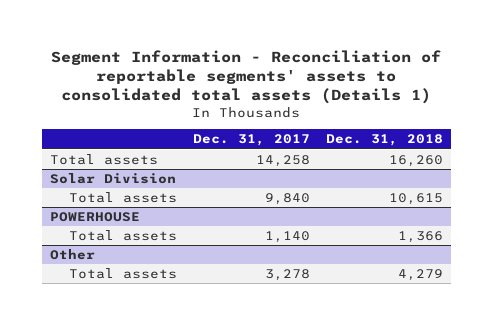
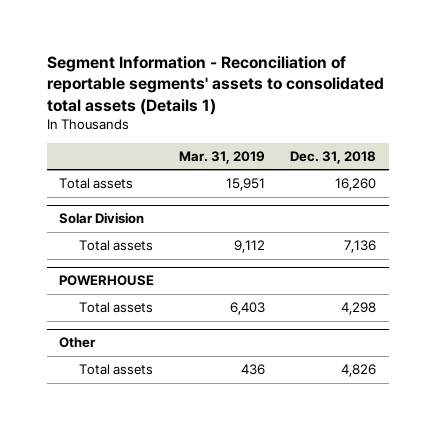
[192,134,310,147] Dec. 31, 2017 -> none
none -> [179,150,266,164] Mar. 31, 2019
[388,192,443,205] 10,615 -> [344,240,377,254] 7,136
[397,230,443,243] 1,366 -> [341,302,377,316] 4,298
[397,268,443,281] 4,279 -> [341,364,377,378] 4,826

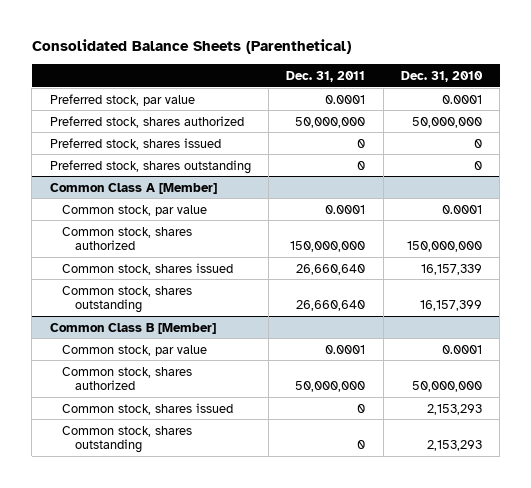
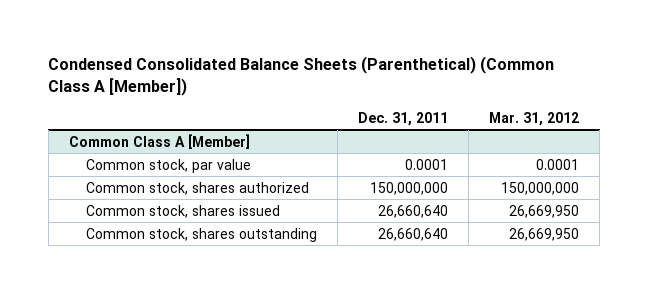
[31,39,351,55] Consolidated Balance Sheets (Parenthetical) -> [48,56,555,97] Condensed Consolidated Balance Sheets (Parenthetical) (Common Class A [Member])
[400,70,483,82] Dec. 31, 2010 -> none
none -> [489,111,580,126] Mar. 31, 2012
[49,93,195,106] Preferred stock, par value -> none
[49,115,244,128] Preferred stock, shares authorized -> none
[49,137,221,150] Preferred stock, shares issued -> none
[49,159,251,174] Preferred stock, shares outstanding -> none
[49,322,216,334] Common Class B [Member] -> none
[62,344,208,356] Common stock, par value -> none
[62,366,193,391] Common stock, shares authorized -> none
[62,402,234,415] Common stock, shares issued -> none
[62,425,193,454] Common stock, shares outstanding -> none

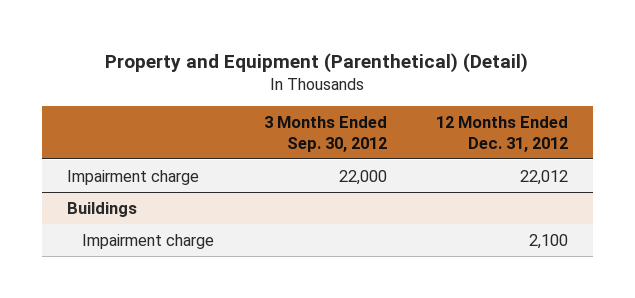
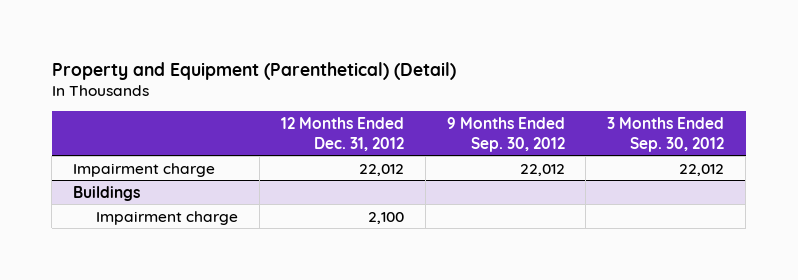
none -> [446,117,565,152] 9 Months Ended Sep. 30, 2012
[338,169,387,185] 22,000 -> [679,163,725,176] 22,012

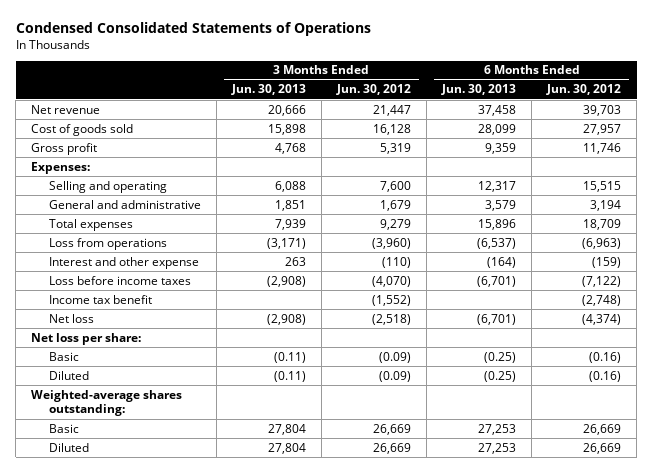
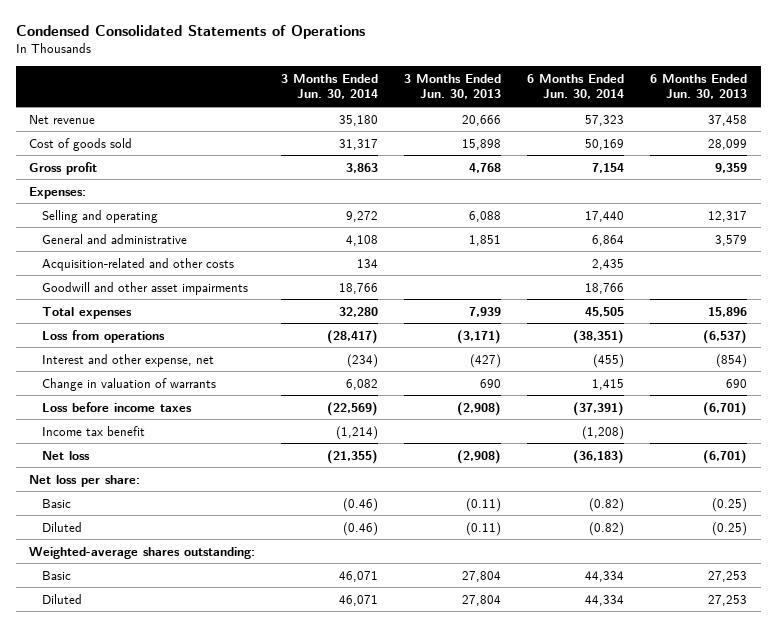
[335,84,411,96] Jun. 30, 2012 -> none
[546,84,622,96] Jun. 30, 2012 -> none
none -> [281,73,379,100] 3 Months Ended Jun. 30, 2014
none -> [527,73,625,100] 6 Months Ended Jun. 30, 2014
none -> [41,257,234,271] Acquisition-related and other costs
none -> [41,281,248,295] Goodwill and other asset impairments
[48,256,199,269] Interest and other expense -> [41,353,214,367] Interest and other expense, net
[284,256,306,266] 263 -> [470,353,502,368] (427)
[487,256,517,268] (164) -> [716,353,748,368] (854)
none -> [41,377,216,391] Change in valuation of warrants

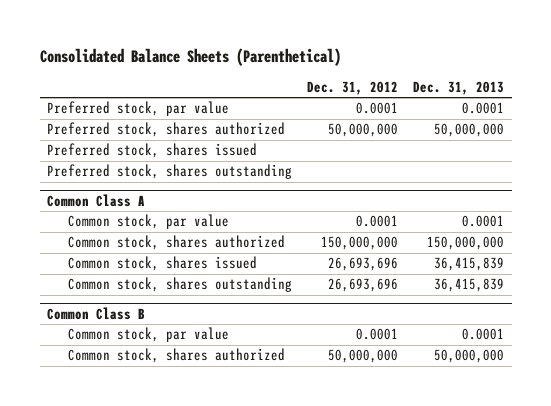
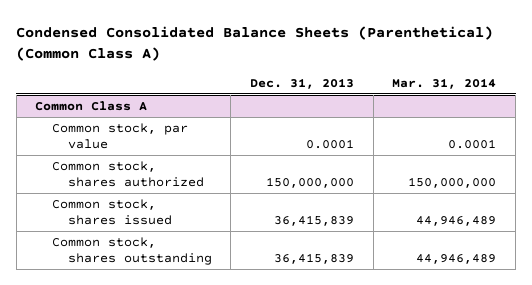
[39,48,341,67] Consolidated Balance Sheets (Parenthetical) -> [16,26,494,62] Condensed Consolidated Balance Sheets (Parenthetical) (Common Class A)
[307,80,399,95] Dec. 31, 2012 -> none
none -> [392,77,497,89] Mar. 31, 2014
[47,101,230,117] Preferred stock, par value -> none
[47,122,286,138] Preferred stock, shares authorized -> none
[47,143,258,159] Preferred stock, shares issued -> none
[47,164,293,180] Preferred stock, shares outstanding -> none
[47,306,146,320] Common Class B -> none
[68,327,230,343] Common stock, par value -> none
[68,348,286,364] Common stock, shares authorized -> none

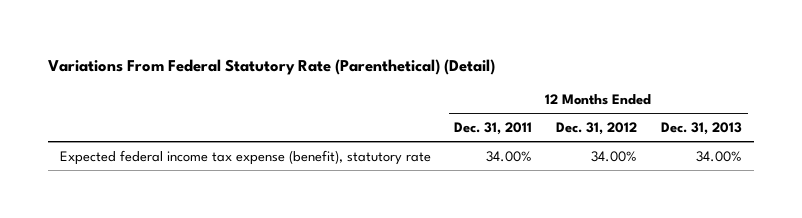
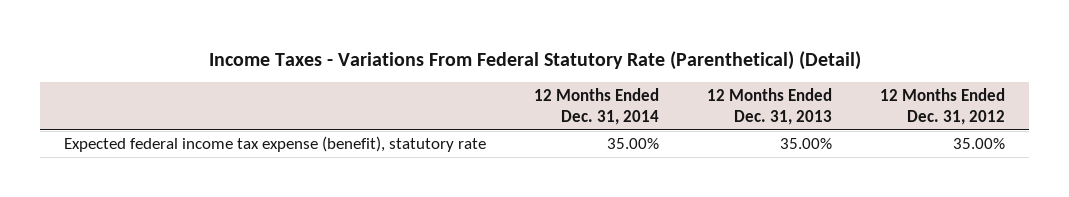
[47,58,495,75] Variations From Federal Statutory Rate (Parenthetical) (Detail) -> [208,50,861,70] Income Taxes - Variations From Federal Statutory Rate (Parenthetical) (Detail)
[454,121,533,135] Dec. 31, 2011 -> none
none -> [533,87,659,125] 12 Months Ended Dec. 31, 2014
[591,150,638,162] 34.00% -> [953,138,1006,150] 35.00%
[695,150,742,162] 34.00% -> [780,138,833,150] 35.00%

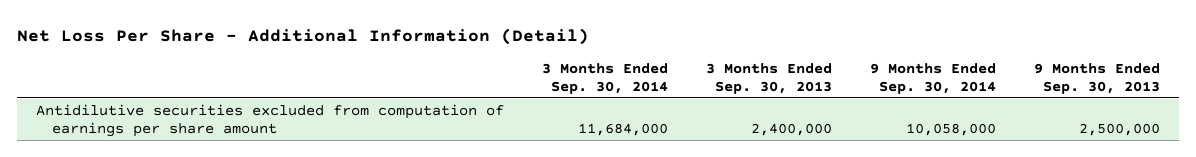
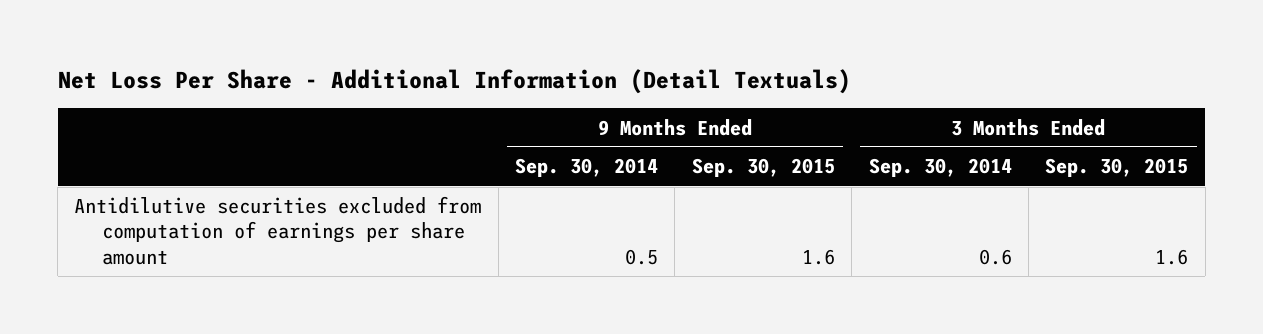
[17,28,590,46] Net Loss Per Share - Additional Information (Detail) -> [57,69,851,95] Net Loss Per Share - Additional Information (Detail Textuals)
[705,62,832,95] 3 Months Ended Sep. 30, 2013 -> none
[1033,62,1160,95] 9 Months Ended Sep. 30, 2013 -> none
none -> [691,158,835,178] Sep. 30, 2015
none -> [1045,158,1189,178] Sep. 30, 2015
[577,123,668,137] 11,684,000 -> [978,248,1012,265] 0.6
[905,123,996,137] 10,058,000 -> [625,248,659,265] 0.5

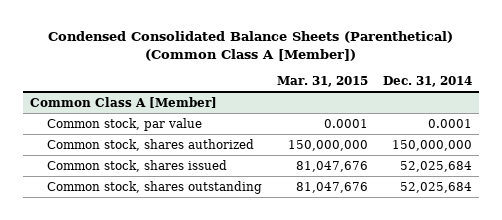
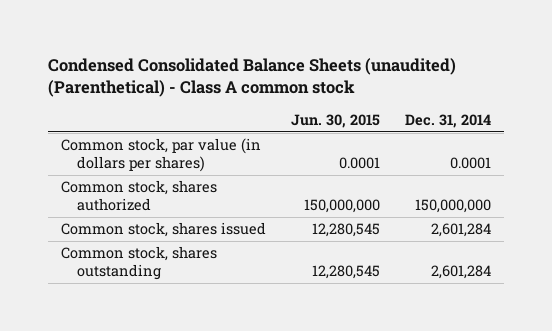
[47,30,453,61] Condensed Consolidated Balance Sheets (Parenthetical) (Common Class A [Member]) -> [48,57,457,97] Condensed Consolidated Balance Sheets (unaudited) (Parenthetical) - Class A common stock
[276,75,368,87] Mar. 31, 2015 -> none
none -> [291,113,381,128] Jun. 30, 2015
[30,96,218,108] Common Class A [Member] -> none
[47,117,203,131] Common stock, par value -> [60,138,261,173] Common stock, par value (in dollars per shares)
[399,160,472,172] 52,025,684 -> [431,223,492,238] 2,601,284
[399,181,472,193] 52,025,684 -> [431,265,492,280] 2,601,284

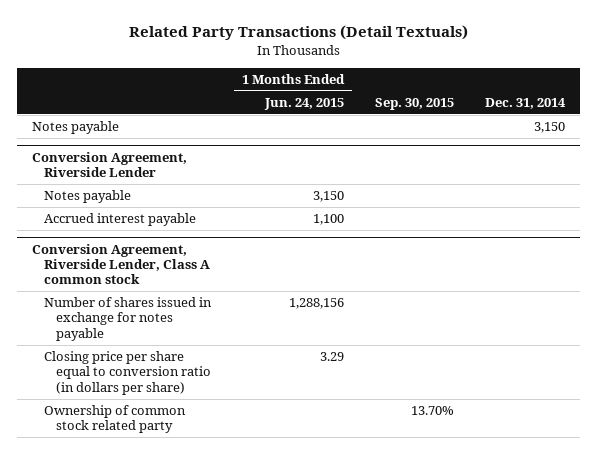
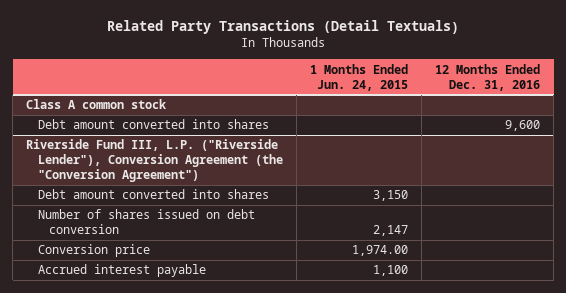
[375,97,455,110] Sep. 30, 2015 -> none
[484,97,566,109] Dec. 31, 2014 -> none
none -> [434,63,540,91] 12 Months Ended Dec. 31, 2016
[32,121,120,135] Notes payable -> none
[32,151,188,178] Conversion Agreement, Riverside Lender -> none
none -> [26,99,168,110] Class A common stock
none -> [37,119,269,130] Debt amount converted into shares
none -> [26,139,283,183] Riverside Fund III, L.P. ("Riverside Lender"), Conversion Agreement (the "Conversion Agreement")
[44,190,132,204] Notes payable -> [37,189,269,200] Debt amount converted into shares
none -> [37,209,255,235] Number of shares issued on debt conversion
none -> [37,244,150,258] Conversion price
[32,243,211,285] Conversion Agreement, Riverside Lender, Class A common stock -> none
[44,297,213,341] Number of shares issued in exchange for notes payable -> none
[44,351,211,395] Closing price per share equal to conversion ratio (in dollars per share) -> none
[44,405,187,434] Ownership of common stock related party -> none

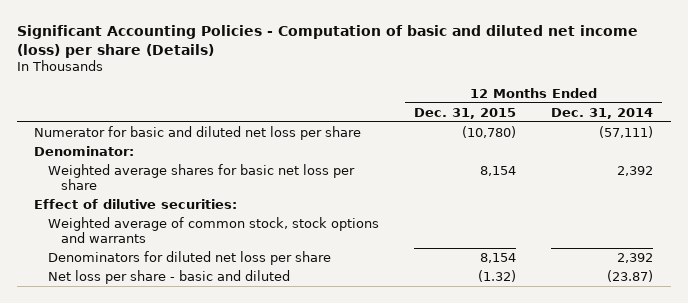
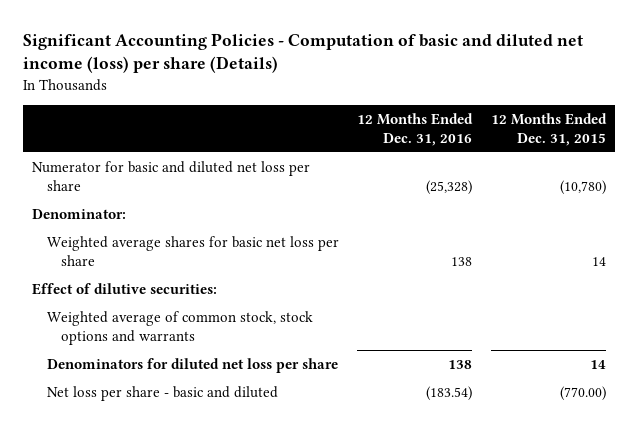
[551,107,654,119] Dec. 31, 2014 -> none
none -> [357,112,474,146] 12 Months Ended Dec. 31, 2016
[480,165,517,176] 8,154 -> [592,256,607,266] 14
[480,252,517,263] 8,154 -> [590,359,607,369] 14
[478,269,517,282] (1.32) -> [560,385,607,401] (770.00)

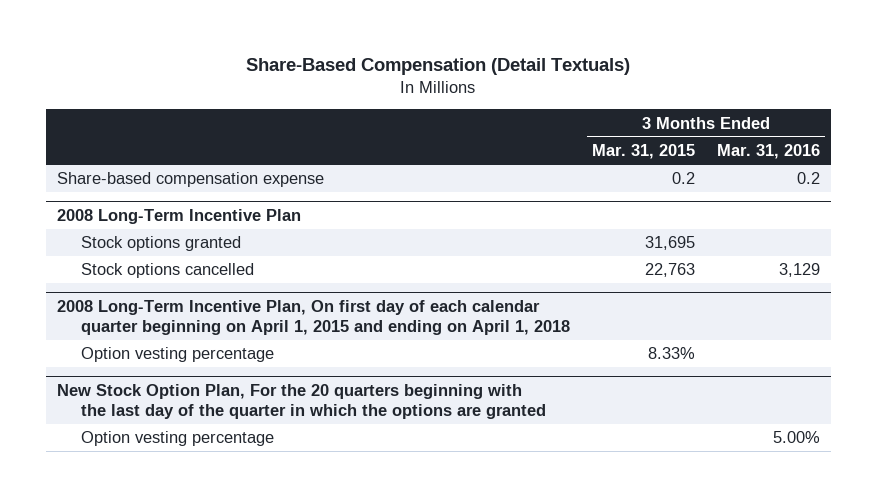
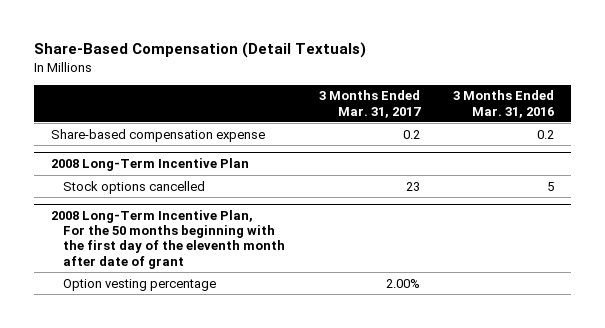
[592,143,696,159] Mar. 31, 2015 -> none
none -> [318,90,421,118] 3 Months Ended Mar. 31, 2017
[81,236,242,252] Stock options granted -> none
[56,300,571,335] 2008 Long-Term Incentive Plan, On first day of each calendar quarter beginning on April 1, 2015 and ending on April 1, 2018 -> none
[779,263,821,278] 3,129 -> [547,181,555,191] 5
none -> [50,210,286,269] 2008 Long-Term Incentive Plan, For the 50 months beginning with the first day of the eleventh month after date of grant
[56,384,547,419] New Stock Option Plan, For the 20 quarters beginning with the last day of the quarter in which the options are granted -> none
[81,431,275,447] Option vesting percentage -> none

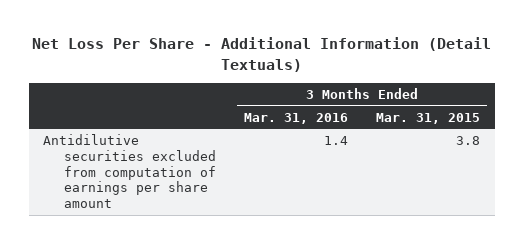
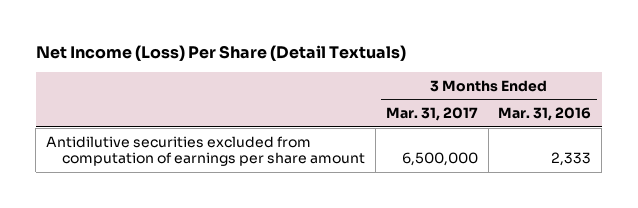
[31,37,491,72] Net Loss Per Share - Additional Information (Detail Textuals) -> [35,44,406,61] Net Income (Loss) Per Share (Detail Textuals)
[376,112,481,124] Mar. 31, 2015 -> none
none -> [385,106,478,121] Mar. 31, 2017
[324,136,349,146] 1.4 -> [551,152,592,167] 2,333

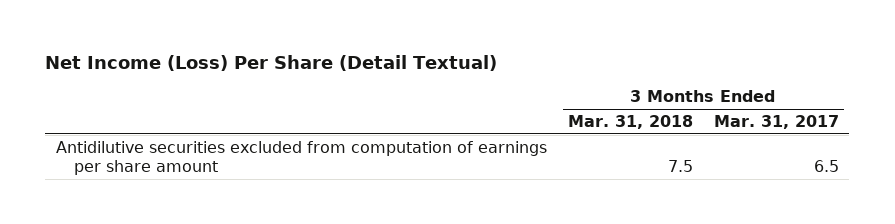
[35,44,406,61] Net Income (Loss) Per Share (Detail Textuals) -> [45,55,498,72] Net Income (Loss) Per Share (Detail Textual)
[498,106,592,121] Mar. 31, 2016 -> none
none -> [567,115,693,130] Mar. 31, 2018
[401,152,478,167] 6,500,000 -> [813,160,839,173] 6.5

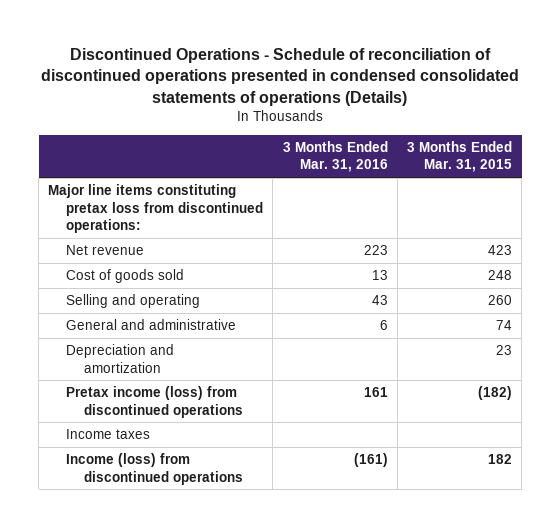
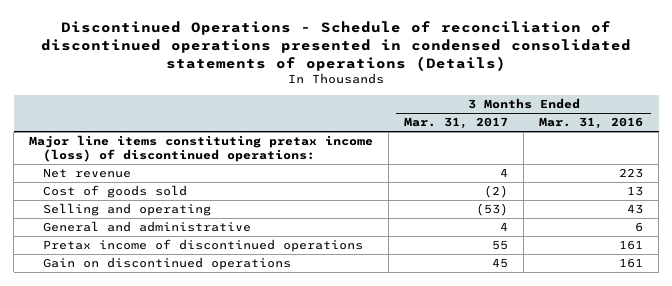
[407,140,513,173] 3 Months Ended Mar. 31, 2015 -> none
none -> [404,117,509,130] Mar. 31, 2017
[48,184,264,234] Major line items constituting pretax loss from discontinued operations: -> [29,135,374,162] Major line items constituting pretax income (loss) of discontinued operations:
[66,344,175,373] Depreciation and amortization -> none
[66,429,151,440] Income taxes -> none
[66,453,244,485] Income (loss) from discontinued operations -> none
[66,386,244,418] Pretax income (loss) from discontinued operations -> [42,239,363,253] Pretax income of discontinued operations
none -> [42,257,291,271] Gain on discontinued operations

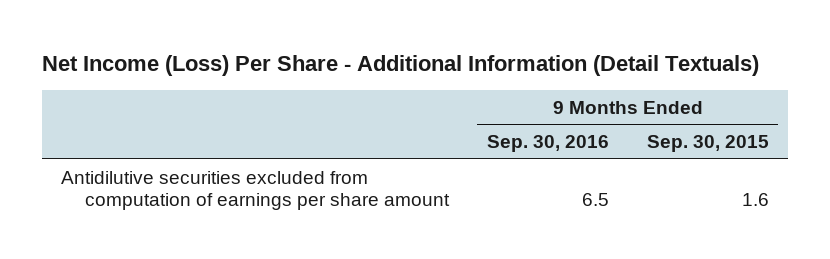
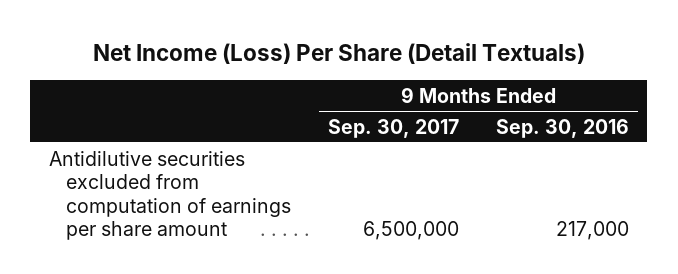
[41,55,759,77] Net Income (Loss) Per Share - Additional Information (Detail Textuals) -> [92,42,585,64] Net Income (Loss) Per Share (Detail Textuals)
[646,135,769,153] Sep. 30, 2015 -> none
none -> [328,118,460,138] Sep. 30, 2017
[581,193,609,207] 6.5 -> [555,221,629,241] 217,000

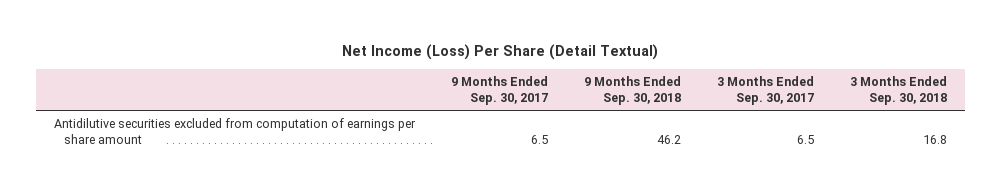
[92,42,585,64] Net Income (Loss) Per Share (Detail Textuals) -> [342,43,659,60] Net Income (Loss) Per Share (Detail Textual)
[495,118,629,138] Sep. 30, 2016 -> none
none -> [583,75,681,106] 9 Months Ended Sep. 30, 2018
none -> [716,75,814,106] 3 Months Ended Sep. 30, 2017
none -> [849,75,947,106] 3 Months Ended Sep. 30, 2018
[363,221,460,241] 6,500,000 -> [531,135,549,145] 6.5

